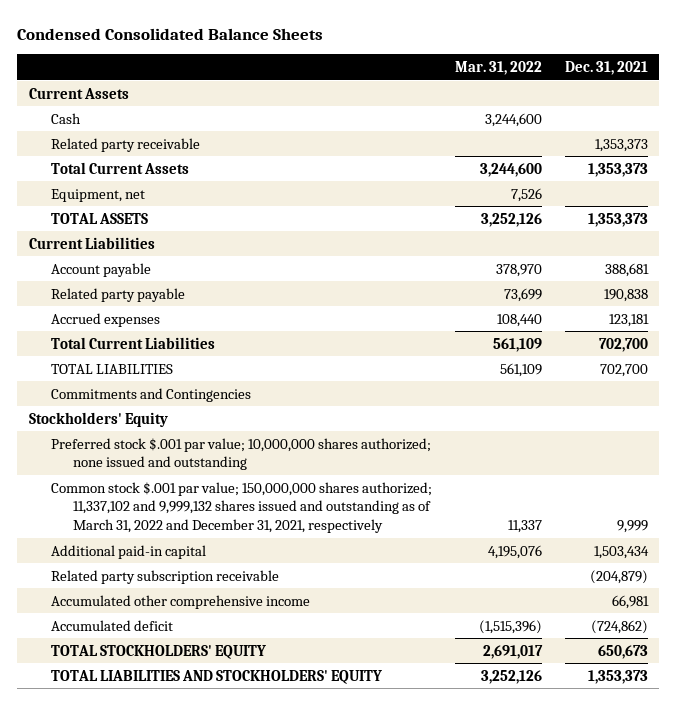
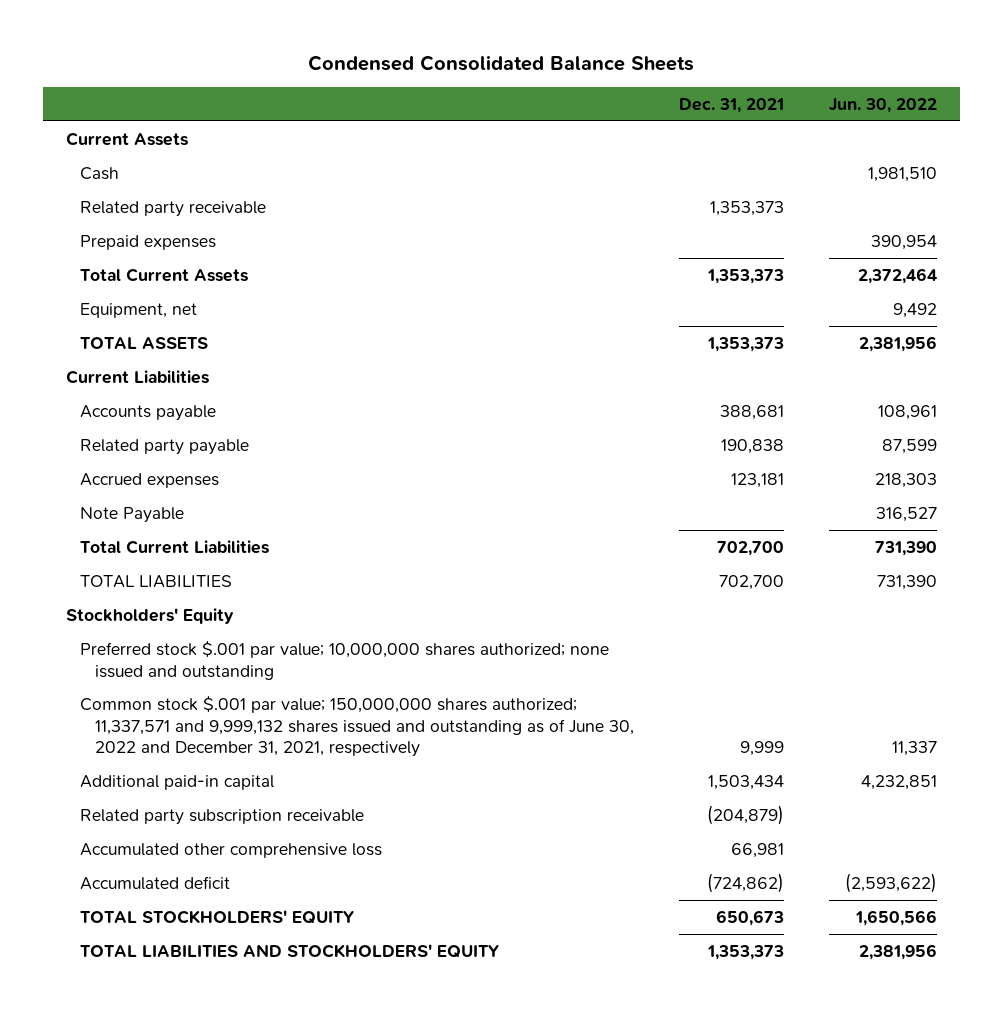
[454,60,542,75] Mar. 31, 2022 -> none
none -> [829,97,938,113] Jun. 30, 2022
none -> [80,234,217,250] Prepaid expenses
[50,262,151,277] Account payable -> [80,404,217,421] Accounts payable
none -> [80,506,185,523] Note Payable
[50,387,251,402] Commitments and Contingencies -> none
[50,481,432,534] Common stock $.001 par value; 150,000,000 shares authorized; 11,337,102 and 9,999,132 shares issued and outstanding as of March 31, 2022 and December 31, 2021, respectively -> [80,695,634,758] Common stock $.001 par value; 150,000,000 shares authorized; 11,337,571 and 9,999,132 shares issued and outstanding as of June 30, 2022 and December 31, 2021, respectively
[50,594,310,609] Accumulated other comprehensive income -> [80,842,383,858] Accumulated other comprehensive loss

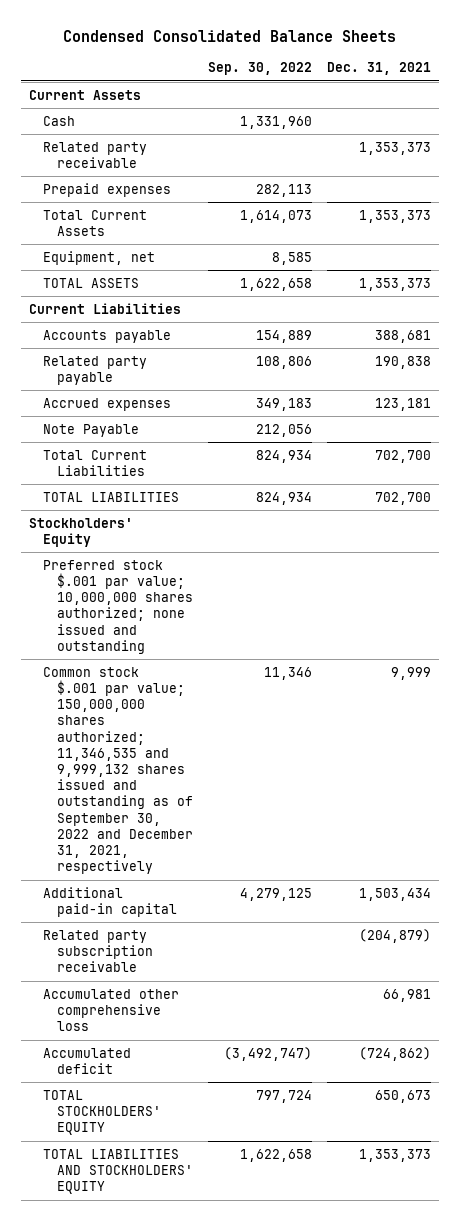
[829,97,938,113] Jun. 30, 2022 -> none
none -> [208,62,313,76] Sep. 30, 2022
[80,695,634,758] Common stock $.001 par value; 150,000,000 shares authorized; 11,337,571 and 9,999,132 shares issued and outstanding as of June 30, 2022 and December 31, 2021, respectively -> [43,666,194,875] Common stock $.001 par value; 150,000,000 shares authorized; 11,346,535 and 9,999,132 shares issued and outstanding as of September 30, 2022 and December 31, 2021, respectively

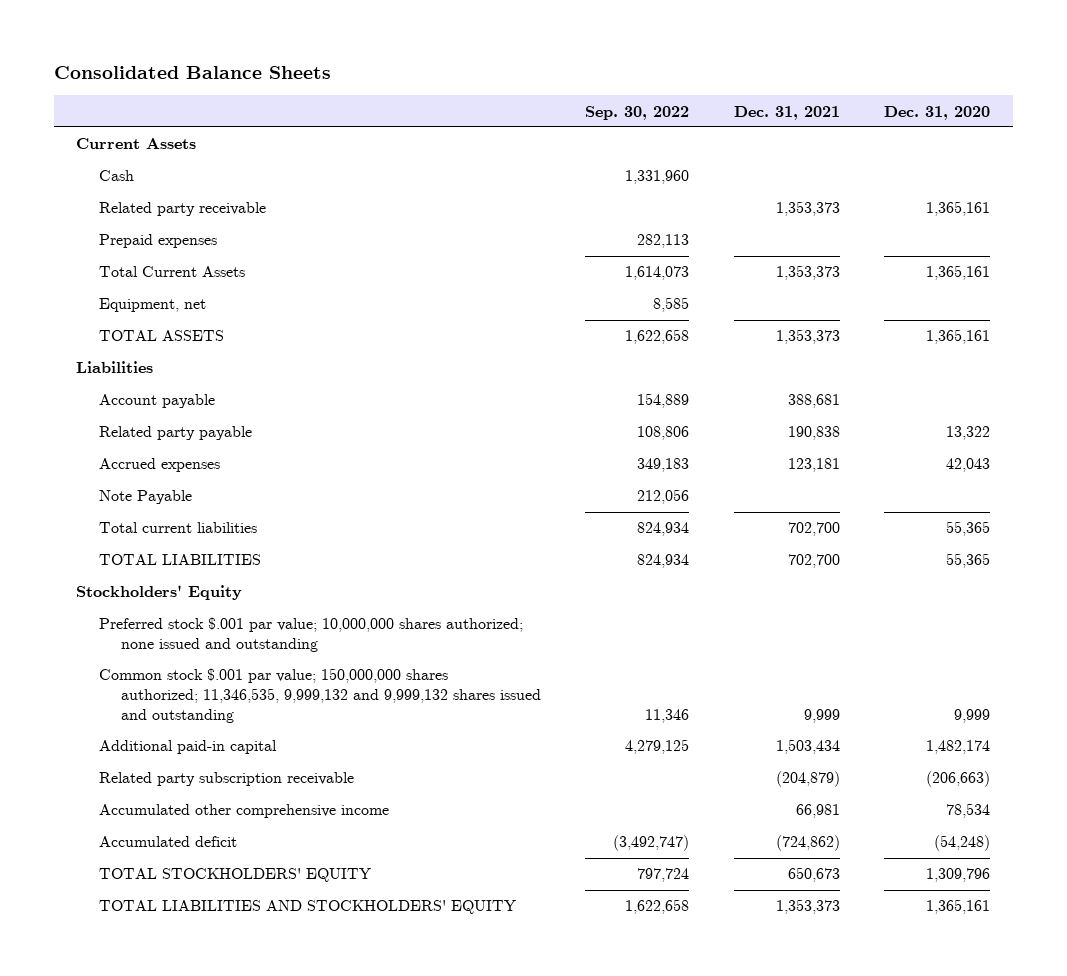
[62,29,396,42] Condensed Consolidated Balance Sheets -> [53,66,331,80] Consolidated Balance Sheets
none -> [884,105,991,120] Dec. 31, 2020
[28,302,181,314] Current Liabilities -> [76,361,154,374] Liabilities
[43,329,172,343] Accounts payable -> [98,394,215,409] Account payable
[43,449,148,477] Total Current Liabilities -> [98,522,257,534] Total current liabilities
[43,666,194,875] Common stock $.001 par value; 150,000,000 shares authorized; 11,346,535 and 9,999,132 shares issued and outstanding as of September 30, 2022 and December 31, 2021, respectively -> [98,668,541,724] Common stock $.001 par value; 150,000,000 shares authorized; 11,346,535, 9,999,132 and 9,999,132 shares issued and outstanding
[43,988,180,1032] Accumulated other comprehensive loss -> [98,804,389,819] Accumulated other comprehensive income

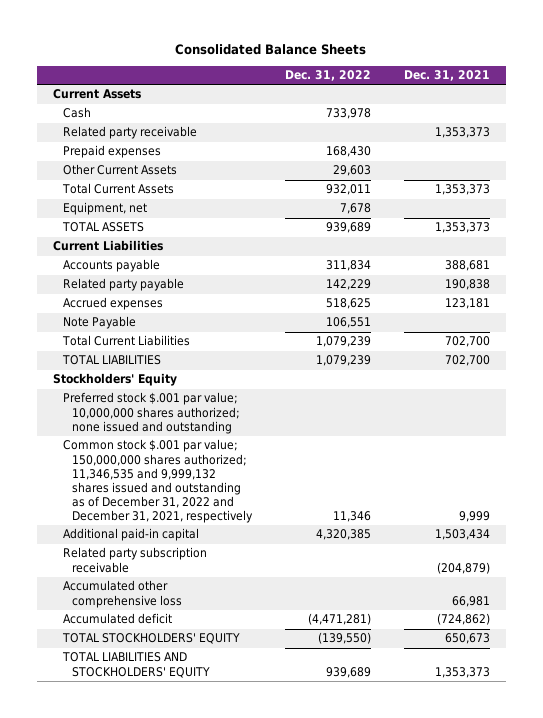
[585,105,690,120] Sep. 30, 2022 -> none
[884,105,991,120] Dec. 31, 2020 -> none
none -> [284,70,371,82] Dec. 31, 2022
none -> [62,164,177,176] Other Current Assets
[76,361,154,374] Liabilities -> [53,240,164,252] Current Liabilities
[98,394,215,409] Account payable -> [62,259,160,273] Accounts payable
[98,522,257,534] Total current liabilities -> [61,335,190,347] Total Current Liabilities
[98,668,541,724] Common stock $.001 par value; 150,000,000 shares authorized; 11,346,535, 9,999,132 and 9,999,132 shares issued and outstanding -> [62,439,254,523] Common stock $.001 par value; 150,000,000 shares authorized; 11,346,535 and 9,999,132 shares issued and outstanding as of December 31, 2022 and December 31, 2021, respectively
[98,804,389,819] Accumulated other comprehensive income -> [62,580,183,608] Accumulated other comprehensive loss

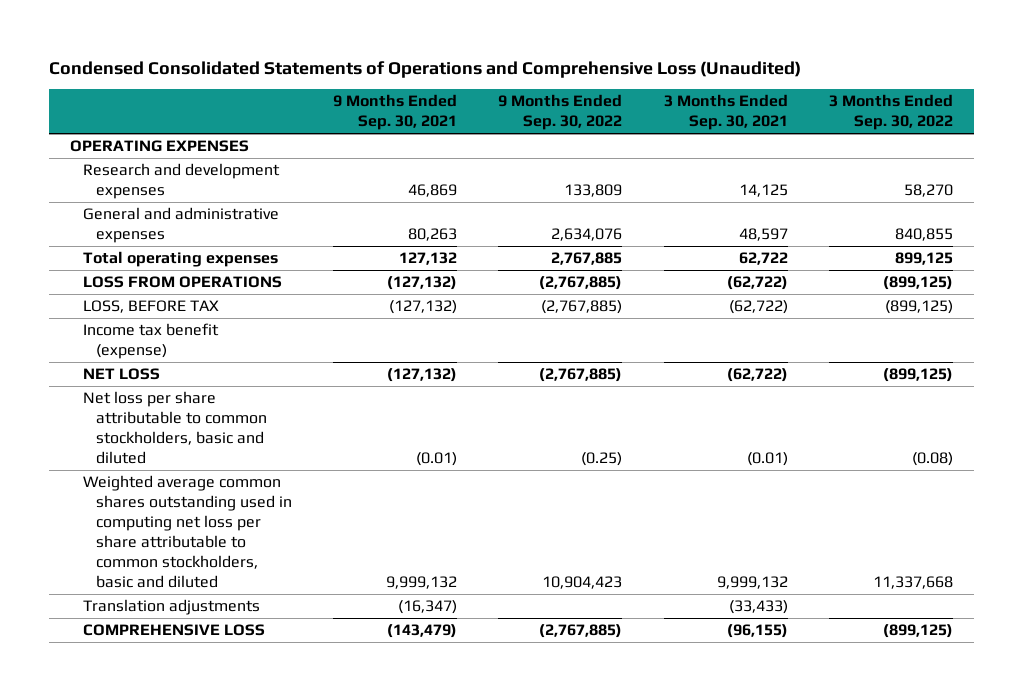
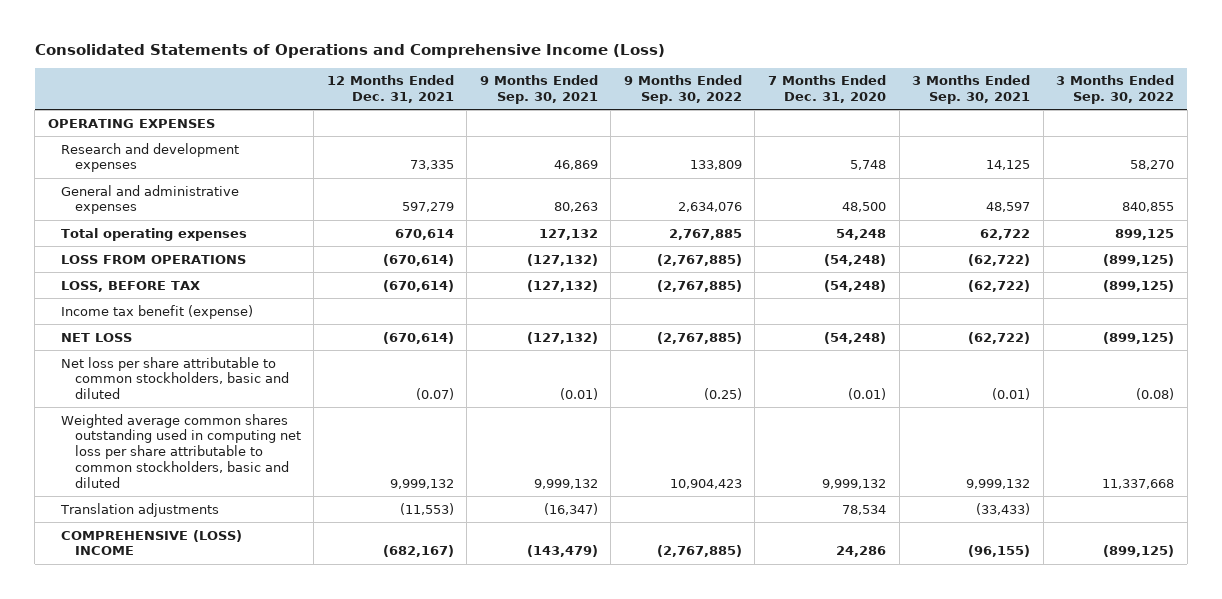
[48,60,801,78] Condensed Consolidated Statements of Operations and Comprehensive Loss (Unaudited) -> [34,43,665,58] Consolidated Statements of Operations and Comprehensive Income (Loss)
none -> [326,75,454,104] 12 Months Ended Dec. 31, 2021
none -> [767,75,886,104] 7 Months Ended Dec. 31, 2020
[82,624,265,637] COMPREHENSIVE LOSS -> [61,529,243,556] COMPREHENSIVE (LOSS) INCOME

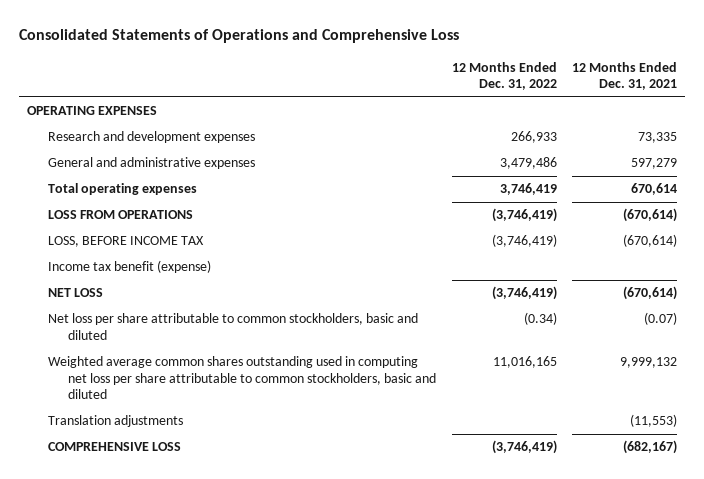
[34,43,665,58] Consolidated Statements of Operations and Comprehensive Income (Loss) -> [19,29,460,44] Consolidated Statements of Operations and Comprehensive Loss
[479,75,598,105] 9 Months Ended Sep. 30, 2021 -> none
[623,75,742,105] 9 Months Ended Sep. 30, 2022 -> none
[767,75,886,104] 7 Months Ended Dec. 31, 2020 -> none
[912,75,1031,105] 3 Months Ended Sep. 30, 2021 -> none
[1056,75,1175,105] 3 Months Ended Sep. 30, 2022 -> none
none -> [451,61,557,91] 12 Months Ended Dec. 31, 2022
[61,280,201,292] LOSS, BEFORE TAX -> [47,236,204,248] LOSS, BEFORE INCOME TAX
[61,529,243,556] COMPREHENSIVE (LOSS) INCOME -> [47,442,181,452] COMPREHENSIVE LOSS

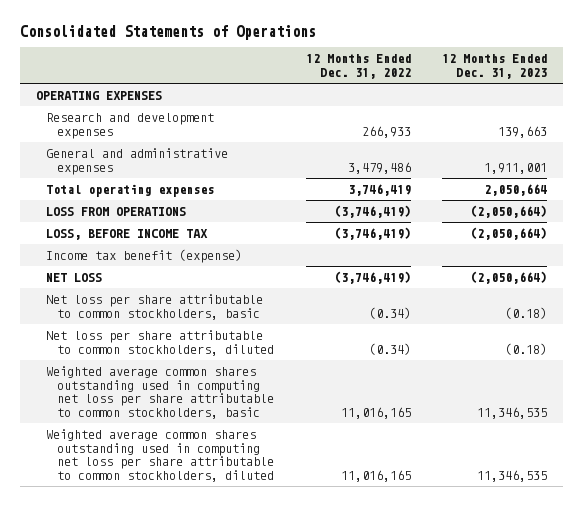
[19,29,460,44] Consolidated Statements of Operations and Comprehensive Loss -> [20,24,317,40] Consolidated Statements of Operations
[572,61,678,91] 12 Months Ended Dec. 31, 2021 -> none
none -> [442,54,548,79] 12 Months Ended Dec. 31, 2023
[47,415,183,428] Translation adjustments -> none
[47,442,181,452] COMPREHENSIVE LOSS -> none
[47,313,418,340] Net loss per share attributable to common stockholders, basic and diluted -> [46,293,264,320] Net loss per share attributable to common stockholders, basic
none -> [46,329,275,356] Net loss per share attributable to common stockholders, diluted
[47,356,437,400] Weighted average common shares outstanding used in computing net loss per share attributable to common stockholders, basic and diluted -> [46,365,275,420] Weighted average common shares outstanding used in computing net loss per share attributable to common stockholders, basic
none -> [46,428,275,483] Weighted average common shares outstanding used in computing net loss per share attributable to common stockholders, diluted

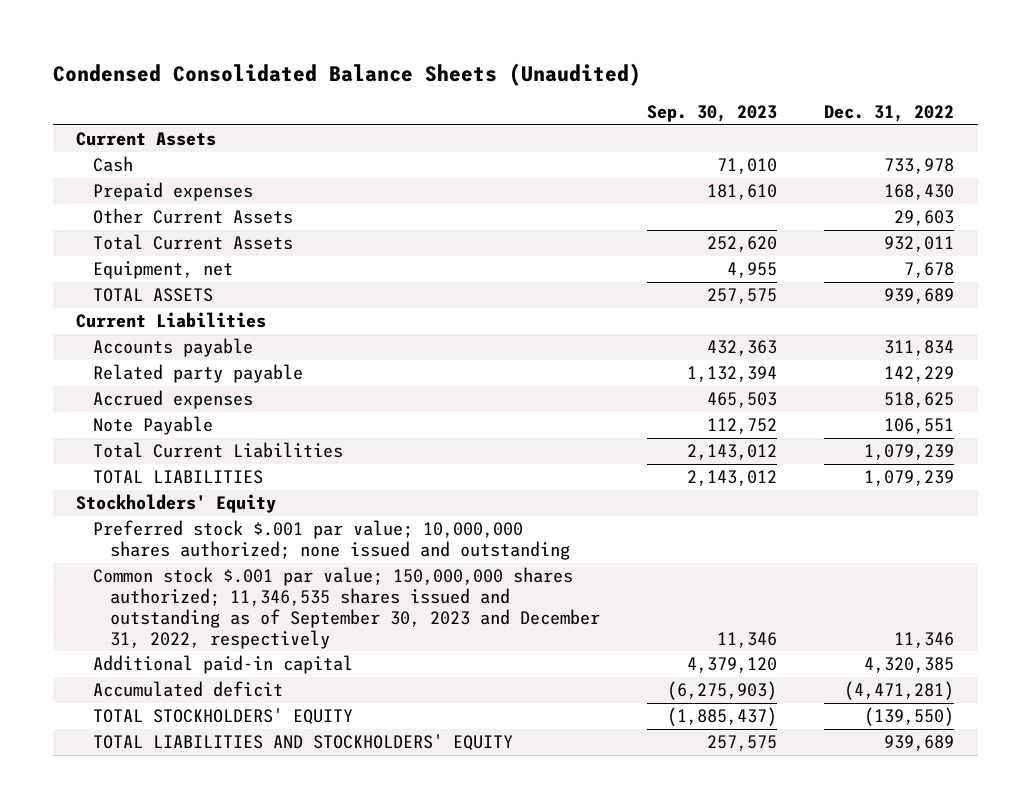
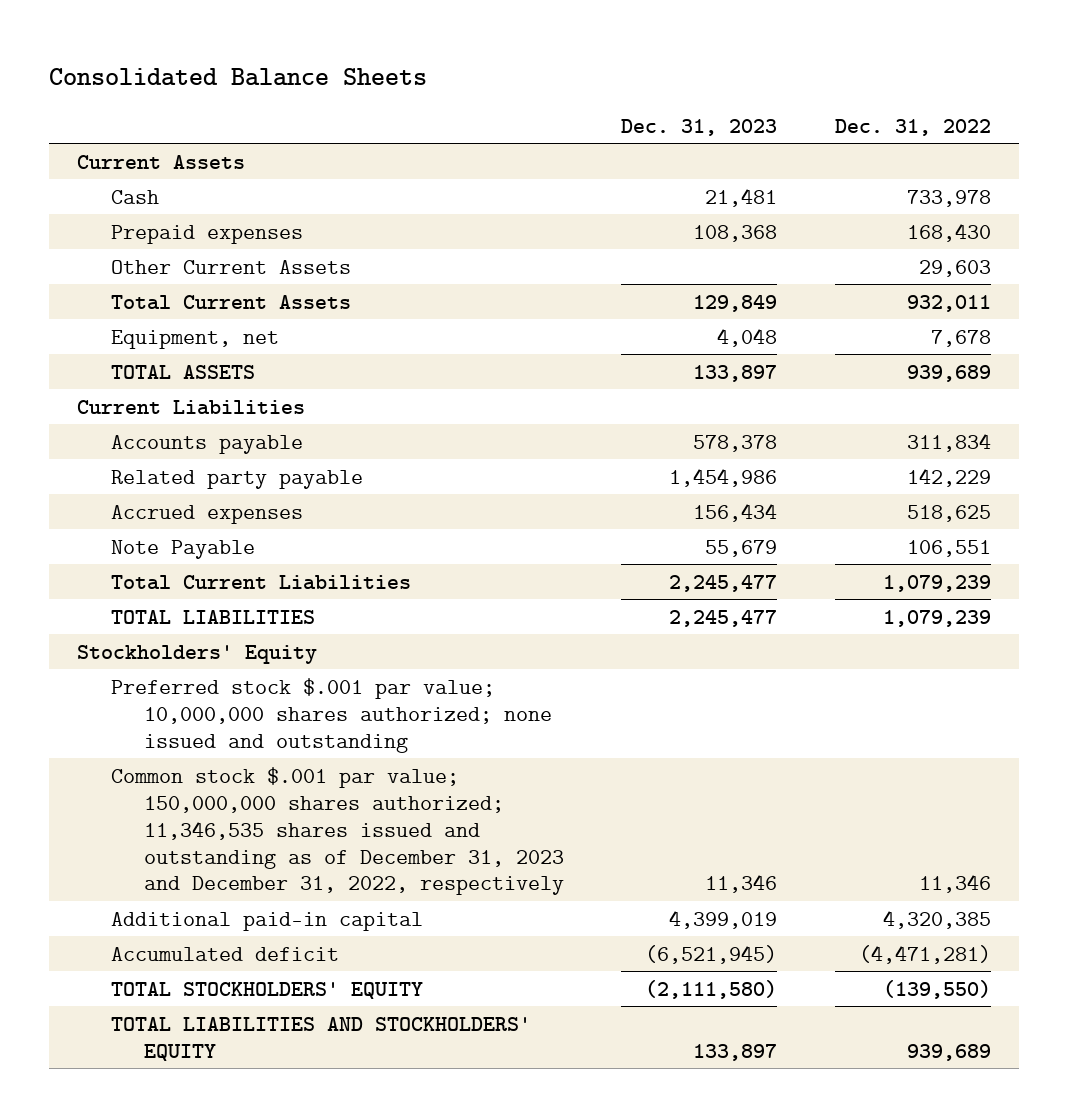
[52,63,641,87] Condensed Consolidated Balance Sheets (Unaudited) -> [48,67,427,86] Consolidated Balance Sheets
[647,105,778,123] Sep. 30, 2023 -> none
none -> [621,118,778,136] Dec. 31, 2023
[93,567,601,649] Common stock $.001 par value; 150,000,000 shares authorized; 11,346,535 shares issued and outstanding as of September 30, 2023 and December 31, 2022, respectively -> [110,766,565,896] Common stock $.001 par value; 150,000,000 shares authorized; 11,346,535 shares issued and outstanding as of December 31, 2023 and December 31, 2022, respectively

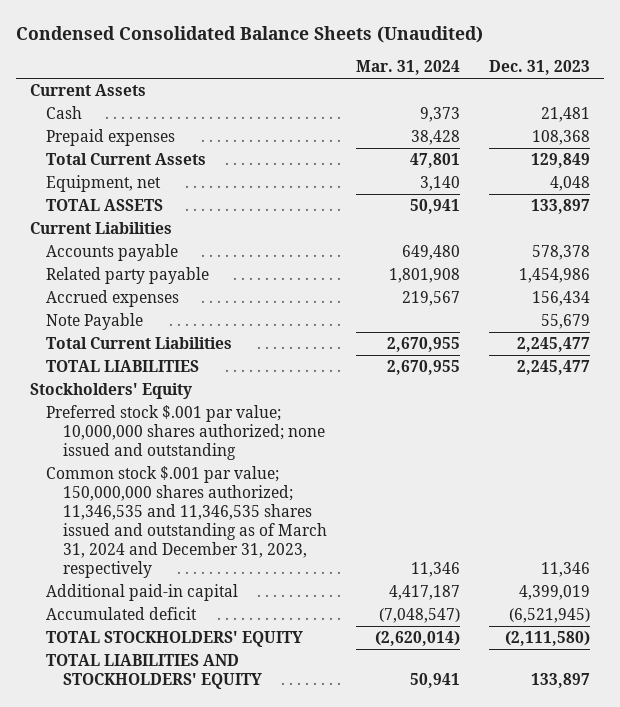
[48,67,427,86] Consolidated Balance Sheets -> [15,25,483,43] Condensed Consolidated Balance Sheets (Unaudited)
[834,118,991,136] Dec. 31, 2022 -> none
none -> [355,60,460,76] Mar. 31, 2024
[110,259,351,274] Other Current Assets -> none
[110,766,565,896] Common stock $.001 par value; 150,000,000 shares authorized; 11,346,535 shares issued and outstanding as of December 31, 2023 and December 31, 2022, respectively -> [46,466,327,578] Common stock $.001 par value; 150,000,000 shares authorized; 11,346,535 and 11,346,535 shares issued and outstanding as of March 31, 2024 and December 31, 2023, respectively

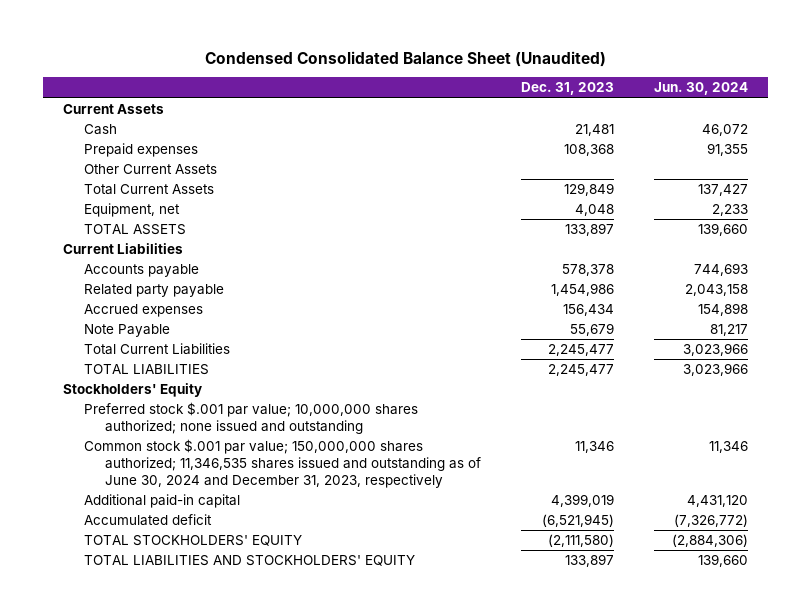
[15,25,483,43] Condensed Consolidated Balance Sheets (Unaudited) -> [204,50,606,67] Condensed Consolidated Balance Sheet (Unaudited)
[355,60,460,76] Mar. 31, 2024 -> none
none -> [654,82,749,96] Jun. 30, 2024
none -> [84,164,218,175] Other Current Assets
[46,466,327,578] Common stock $.001 par value; 150,000,000 shares authorized; 11,346,535 and 11,346,535 shares issued and outstanding as of March 31, 2024 and December 31, 2023, respectively -> [84,439,482,489] Common stock $.001 par value; 150,000,000 shares authorized; 11,346,535 shares issued and outstanding as of June 30, 2024 and December 31, 2023, respectively

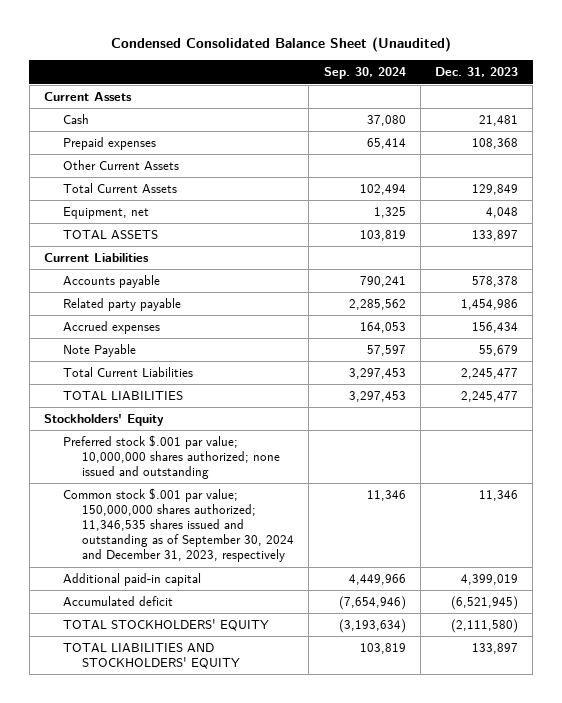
[654,82,749,96] Jun. 30, 2024 -> none
none -> [323,67,406,80] Sep. 30, 2024
[84,439,482,489] Common stock $.001 par value; 150,000,000 shares authorized; 11,346,535 shares issued and outstanding as of June 30, 2024 and December 31, 2023, respectively -> [63,487,295,563] Common stock $.001 par value; 150,000,000 shares authorized; 11,346,535 shares issued and outstanding as of September 30, 2024 and December 31, 2023, respectively

